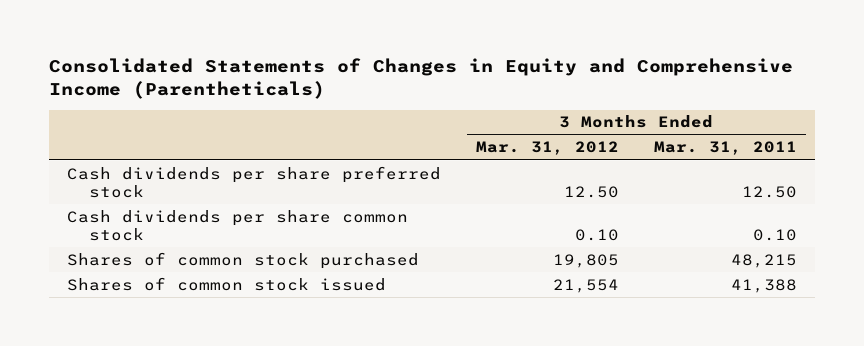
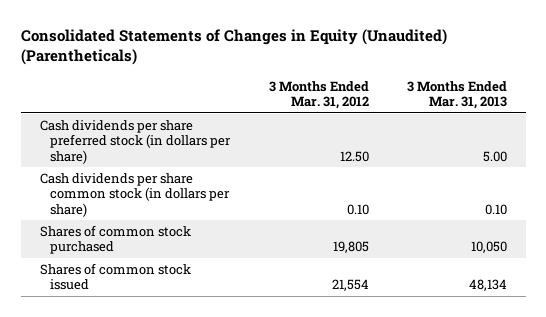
[48,57,793,99] Consolidated Statements of Changes in Equity and Comprehensive Income (Parentheticals) -> [20,29,447,66] Consolidated Statements of Changes in Equity (Unaudited) (Parentheticals)
[654,141,798,156] Mar. 31, 2011 -> none
none -> [406,80,507,109] 3 Months Ended Mar. 31, 2013
[66,165,441,198] Cash dividends per share preferred stock -> [39,120,232,164] Cash dividends per share preferred stock (in dollars per share)
[66,209,408,241] Cash dividends per share common stock -> [39,173,231,217] Cash dividends per share common stock (in dollars per share)

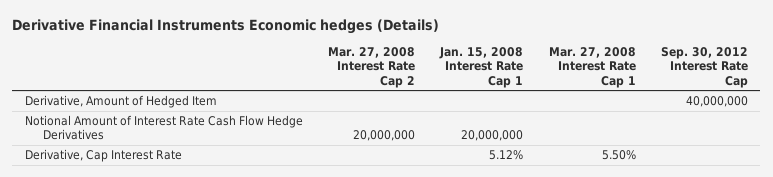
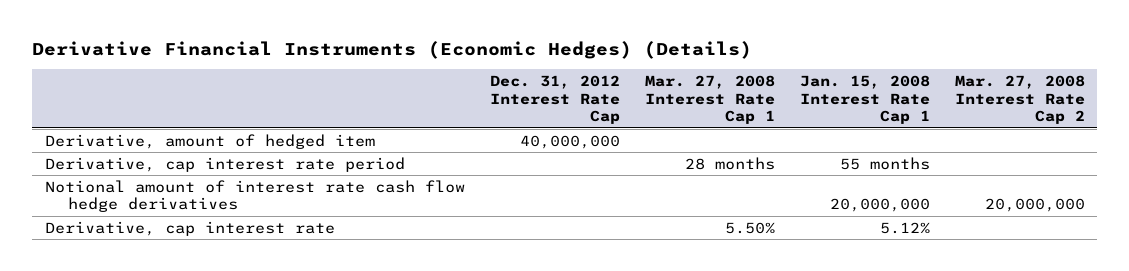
[12,19,440,35] Derivative Financial Instruments Economic hedges (Details) -> [32,40,753,59] Derivative Financial Instruments (Economic Hedges) (Details)
[660,47,748,88] Sep. 30, 2012 Interest Rate Cap -> none
none -> [489,75,620,125] Dec. 31, 2012 Interest Rate Cap
[24,95,217,109] Derivative, Amount of Hedged Item -> [44,133,375,149] Derivative, amount of hedged item
none -> [44,156,405,172] Derivative, cap interest rate period
[24,115,303,141] Notional Amount of Interest Rate Cash Flow Hedge Derivatives -> [44,179,465,213] Notional amount of interest rate cash flow hedge derivatives
[24,149,182,163] Derivative, Cap Interest Rate -> [44,220,335,236] Derivative, cap interest rate

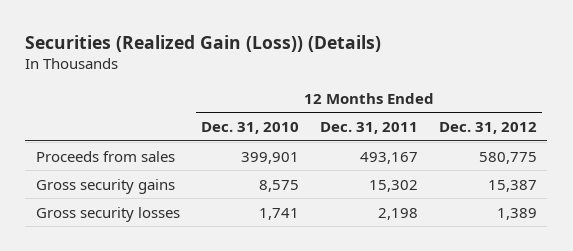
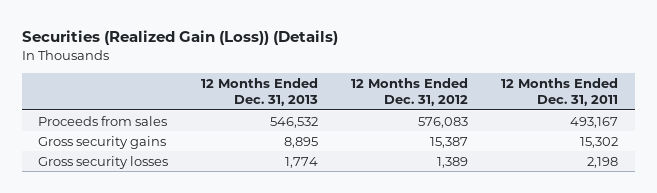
[200,122,299,135] Dec. 31, 2010 -> none
none -> [201,77,319,107] 12 Months Ended Dec. 31, 2013
[478,151,537,164] 580,775 -> [418,116,469,128] 576,083

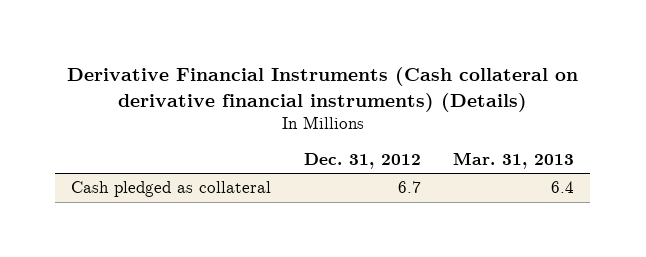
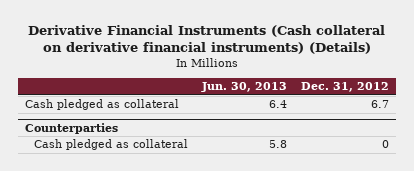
[453,152,575,170] Mar. 31, 2013 -> none
none -> [201,82,288,93] Jun. 30, 2013
none -> [24,122,118,134] Counterparties
none -> [34,139,189,151] Cash pledged as collateral

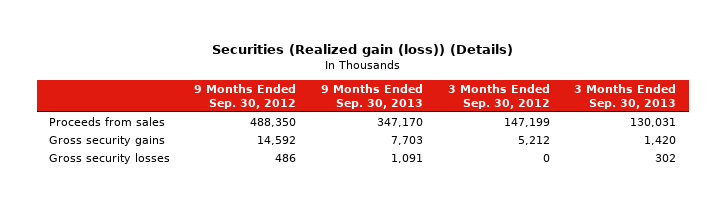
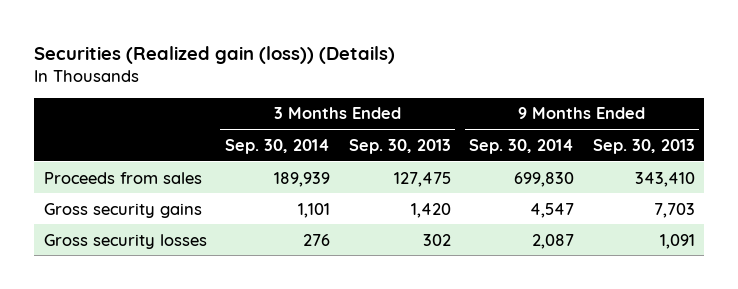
[194,84,297,109] 9 Months Ended Sep. 30, 2012 -> none
[447,84,550,109] 3 Months Ended Sep. 30, 2012 -> none
none -> [225,138,331,154] Sep. 30, 2014
none -> [469,138,575,154] Sep. 30, 2014
[377,118,424,128] 347,170 -> [634,171,695,187] 343,410
[630,118,677,128] 130,031 -> [393,171,451,187] 127,475

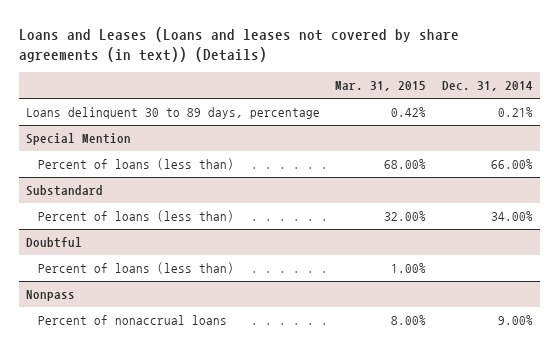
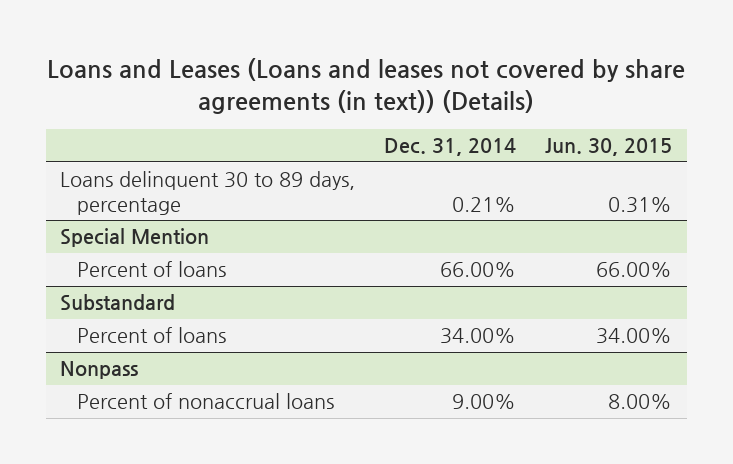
[335,81,427,92] Mar. 31, 2015 -> none
none -> [545,138,673,157] Jun. 30, 2015
[38,158,235,171] Percent of loans (less than) -> [77,261,227,278] Percent of loans
[26,237,83,249] Doubtful -> none
[38,262,235,275] Percent of loans (less than) -> none
[38,210,235,223] Percent of loans (less than) -> [77,327,227,344] Percent of loans

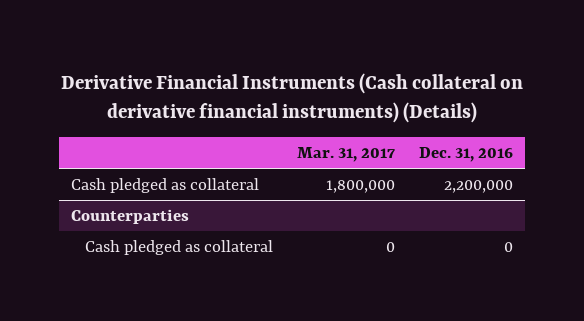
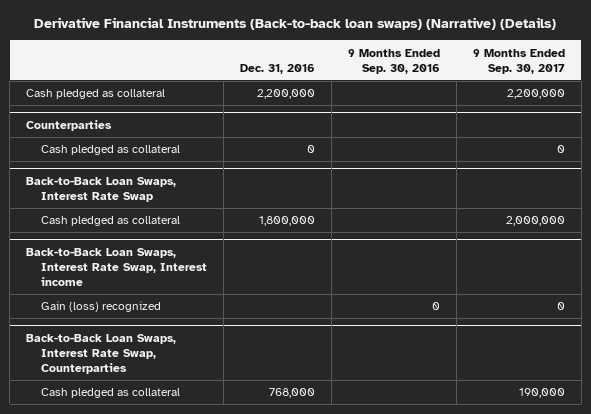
[61,72,524,124] Derivative Financial Instruments (Cash collateral on derivative financial instruments) (Details) -> [34,17,557,31] Derivative Financial Instruments (Back-to-back loan swaps) (Narrative) (Details)
[296,147,395,163] Mar. 31, 2017 -> none
none -> [348,48,441,74] 9 Months Ended Sep. 30, 2016
none -> [472,48,565,74] 9 Months Ended Sep. 30, 2017
none -> [26,176,177,202] Back-to-Back Loan Swaps, Interest Rate Swap
none -> [41,216,181,227] Cash pledged as collateral
none -> [26,247,208,287] Back-to-Back Loan Swaps, Interest Rate Swap, Interest income
none -> [41,301,162,313] Gain (loss) recognized
none -> [26,333,177,375] Back-to-Back Loan Swaps, Interest Rate Swap, Counterparties
none -> [41,388,181,399] Cash pledged as collateral

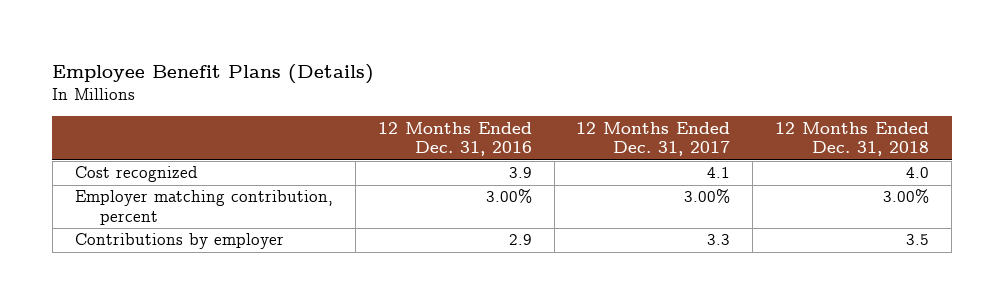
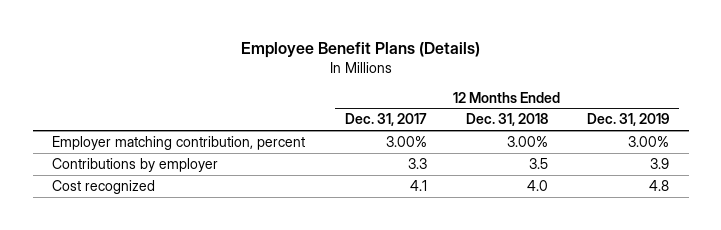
[377,121,532,157] 12 Months Ended Dec. 31, 2016 -> none
none -> [586,113,669,127] Dec. 31, 2019
[74,166,198,183] Cost recognized -> [52,179,156,194] Cost recognized

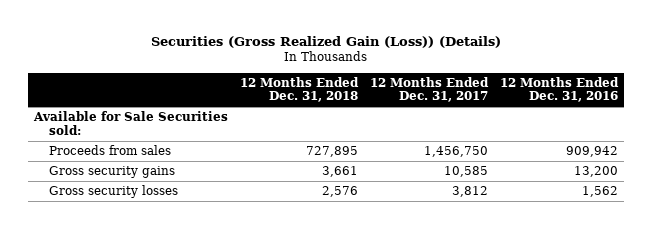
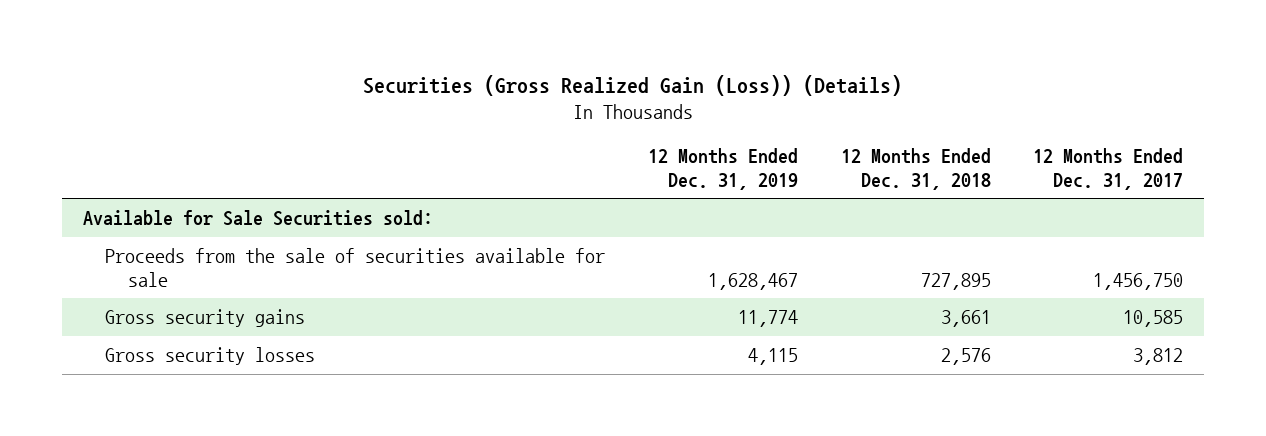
[499,76,619,103] 12 Months Ended Dec. 31, 2016 -> none
none -> [647,147,798,190] 12 Months Ended Dec. 31, 2019
[48,145,171,156] Proceeds from sales -> [105,247,606,287] Proceeds from the sale of securities available for sale

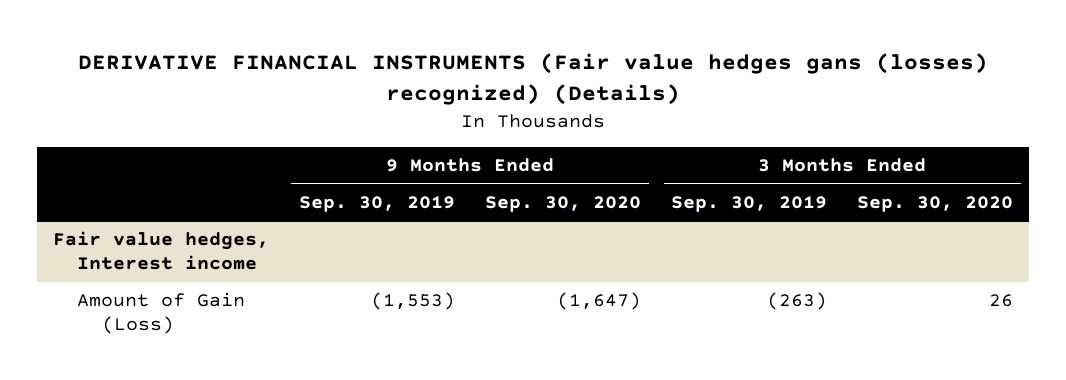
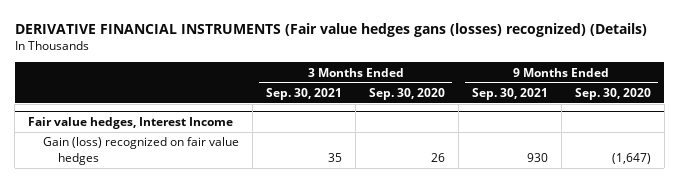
[298,195,455,212] Sep. 30, 2019 -> none
[671,195,828,212] Sep. 30, 2019 -> none
none -> [266,88,343,101] Sep. 30, 2021
none -> [471,88,548,101] Sep. 30, 2021
[52,231,269,271] Fair value hedges, Interest income -> [28,117,234,130] Fair value hedges, Interest Income
[77,292,246,335] Amount of Gain (Loss) -> [43,137,240,165] Gain (loss) recognized on fair value hedges

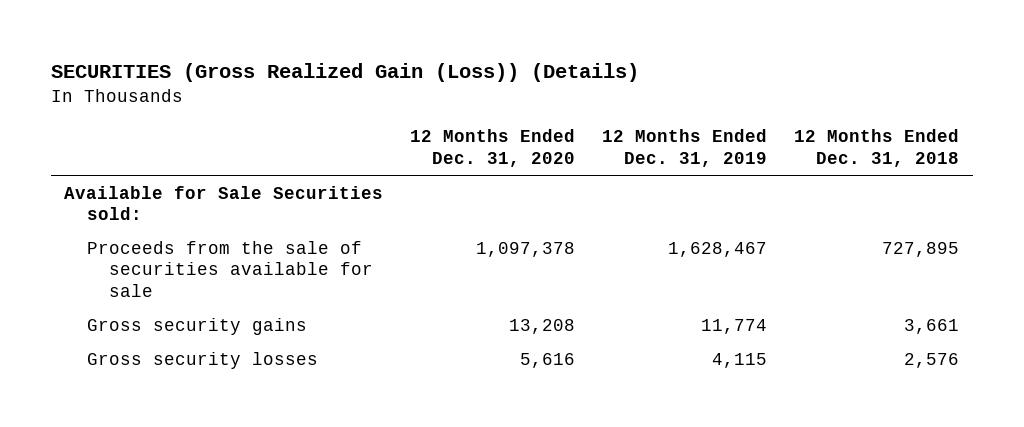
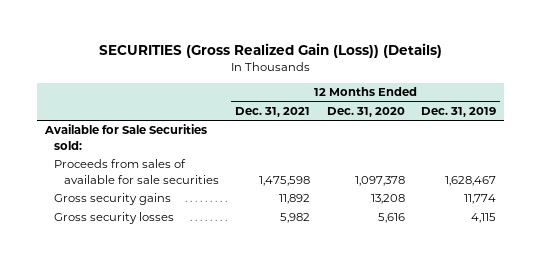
[794,129,960,168] 12 Months Ended Dec. 31, 2018 -> none
none -> [235,106,311,117] Dec. 31, 2021
[86,240,374,297] Proceeds from the sale of securities available for sale -> [54,159,219,184] Proceeds from sales of available for sale securities

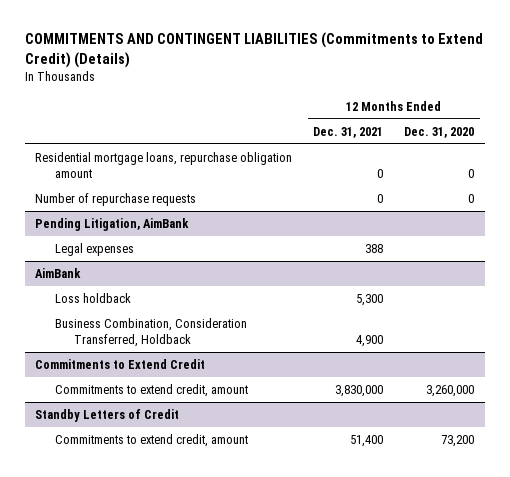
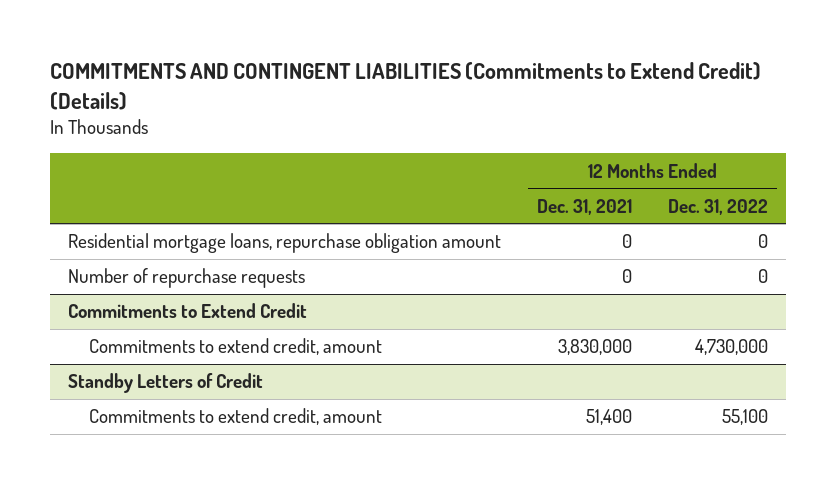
[404,126,475,138] Dec. 31, 2020 -> none
none -> [668,198,769,215] Dec. 31, 2022
[35,218,190,232] Pending Litigation, AimBank -> none
[54,243,134,257] Legal expenses -> none
[35,268,82,279] AimBank -> none
[54,293,131,304] Loss holdback -> none
[54,318,247,347] Business Combination, Consideration Transferred, Holdback -> none

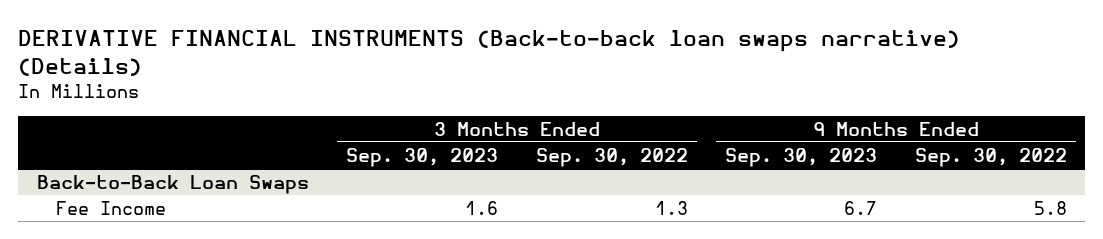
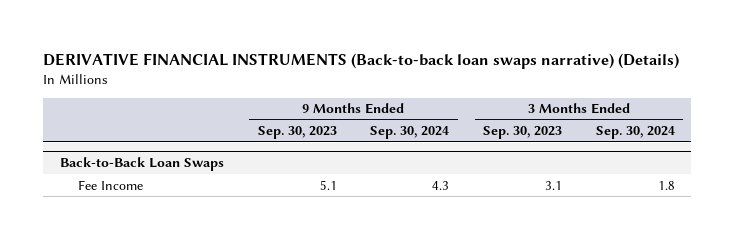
[535,147,688,167] Sep. 30, 2022 -> none
[914,147,1067,167] Sep. 30, 2022 -> none
none -> [370,126,450,140] Sep. 30, 2024
none -> [595,126,675,140] Sep. 30, 2024
[465,200,499,215] 1.6 -> [544,180,562,190] 3.1
[844,200,878,215] 6.7 -> [319,179,337,190] 5.1

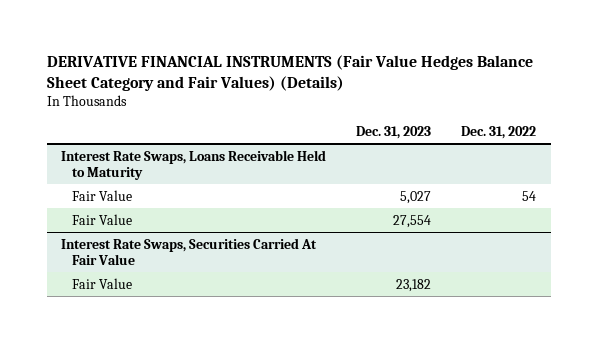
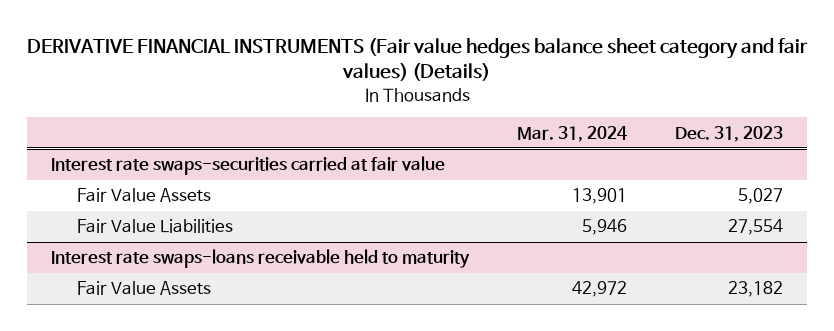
[46,55,533,91] DERIVATIVE FINANCIAL INSTRUMENTS (Fair Value Hedges Balance Sheet Category and Fair Values) (Details) -> [27,37,809,82] DERIVATIVE FINANCIAL INSTRUMENTS (Fair value hedges balance sheet category and fair values) (Details)
[461,125,537,139] Dec. 31, 2022 -> none
none -> [517,125,628,142] Mar. 31, 2024
[61,149,327,180] Interest Rate Swaps, Loans Receivable Held to Maturity -> [51,156,446,176] Interest rate swaps-securities carried at fair value
[71,189,132,201] Fair Value -> [76,188,211,203] Fair Value Assets
[71,213,132,225] Fair Value -> [76,219,233,234] Fair Value Liabilities
[61,237,318,265] Interest Rate Swaps, Securities Carried At Fair Value -> [51,249,471,269] Interest rate swaps-loans receivable held to maturity
[71,277,132,289] Fair Value -> [76,281,211,296] Fair Value Assets

